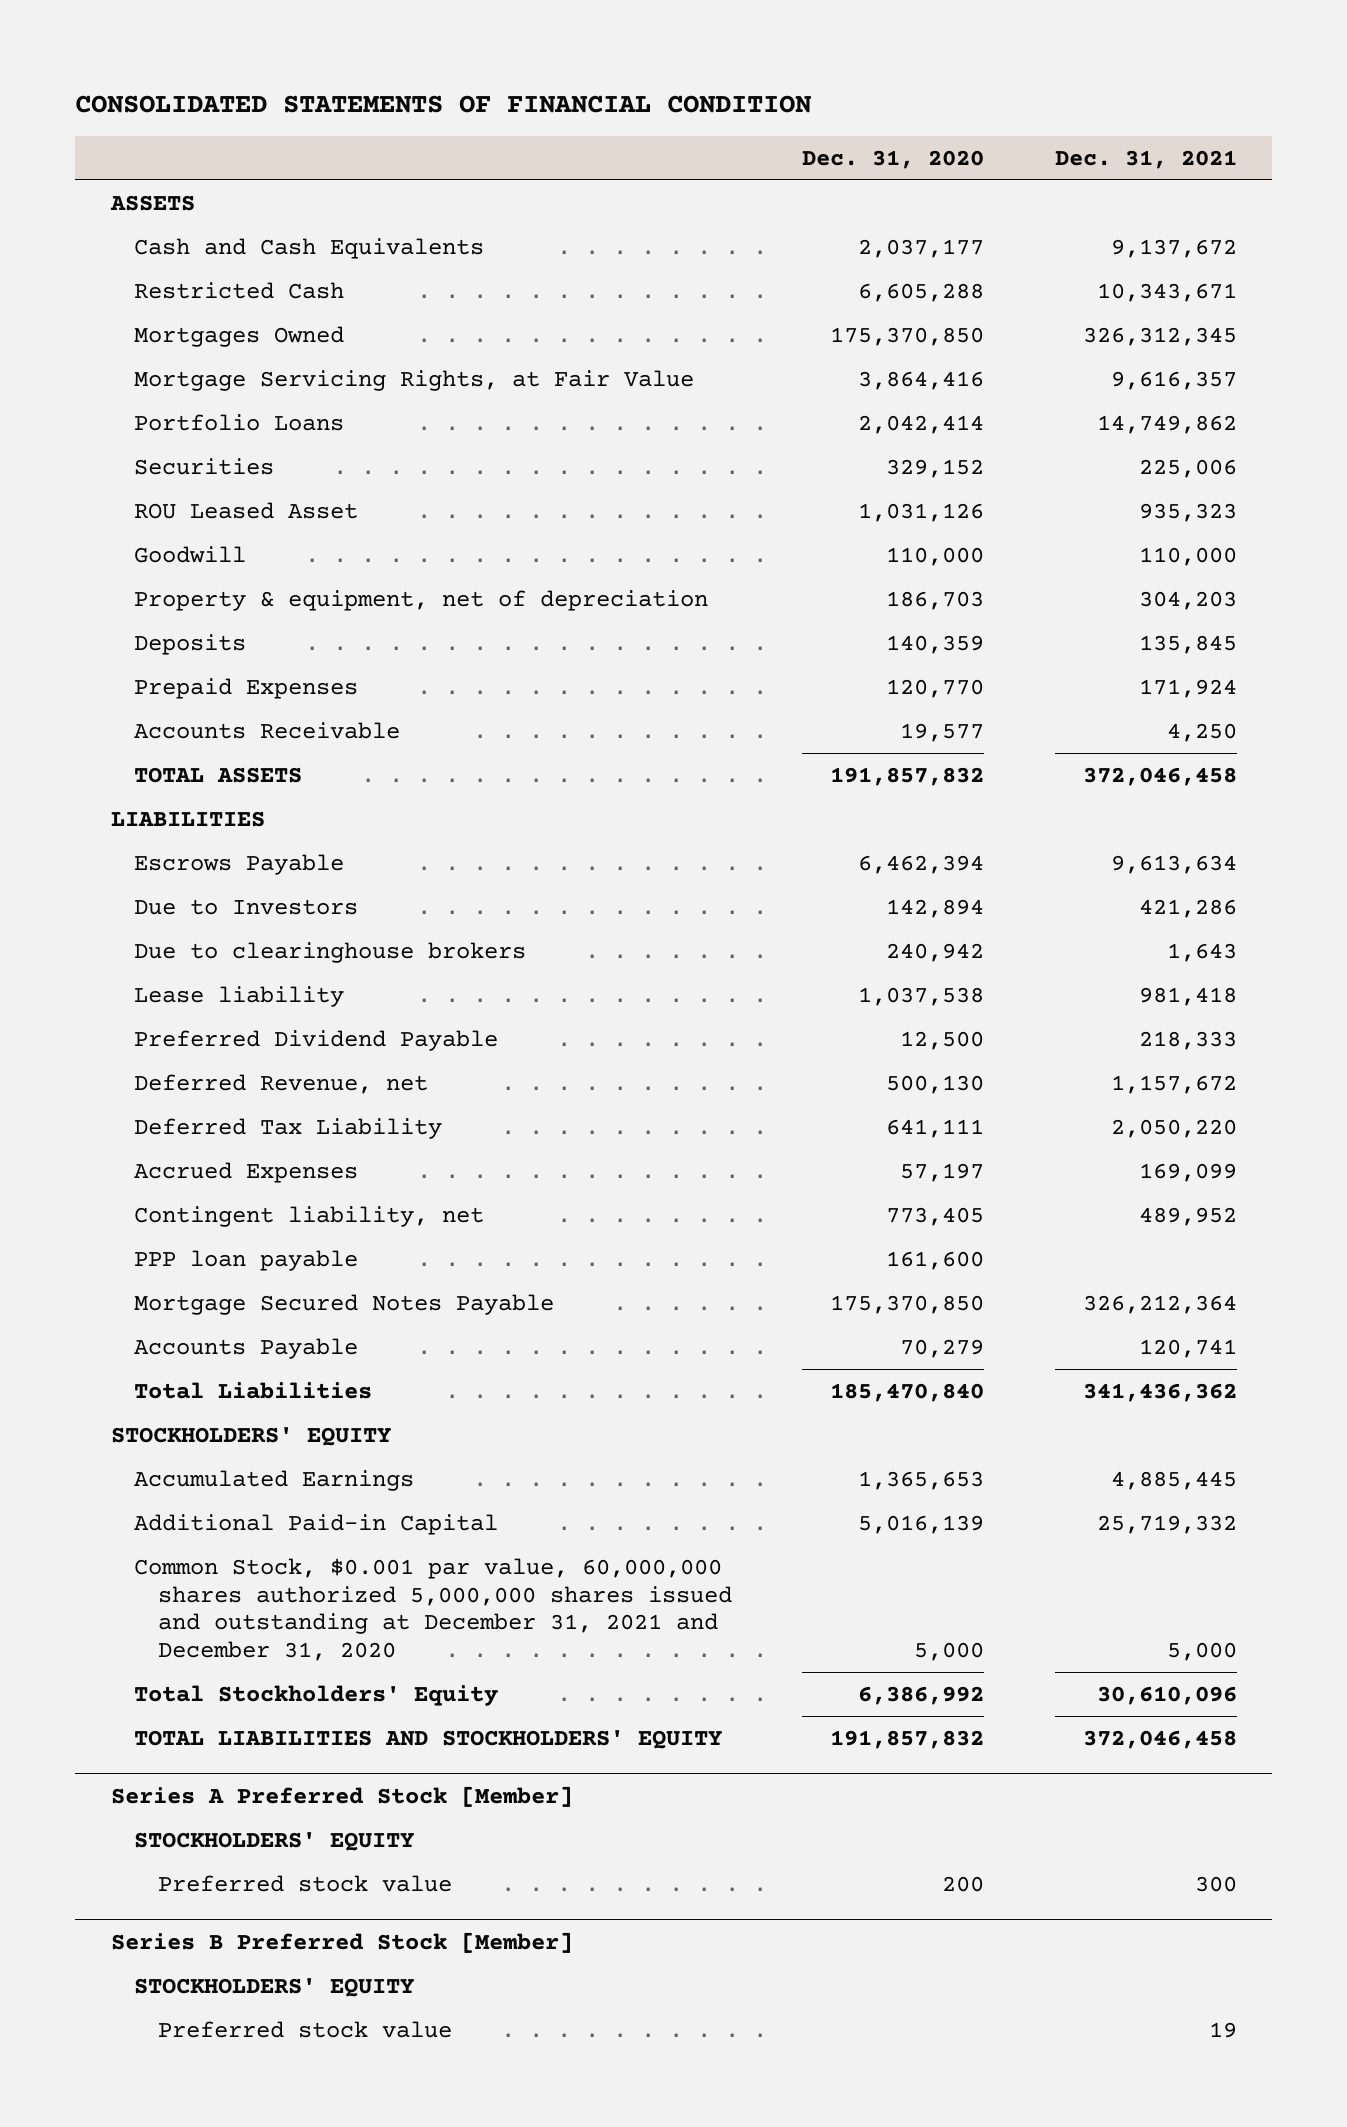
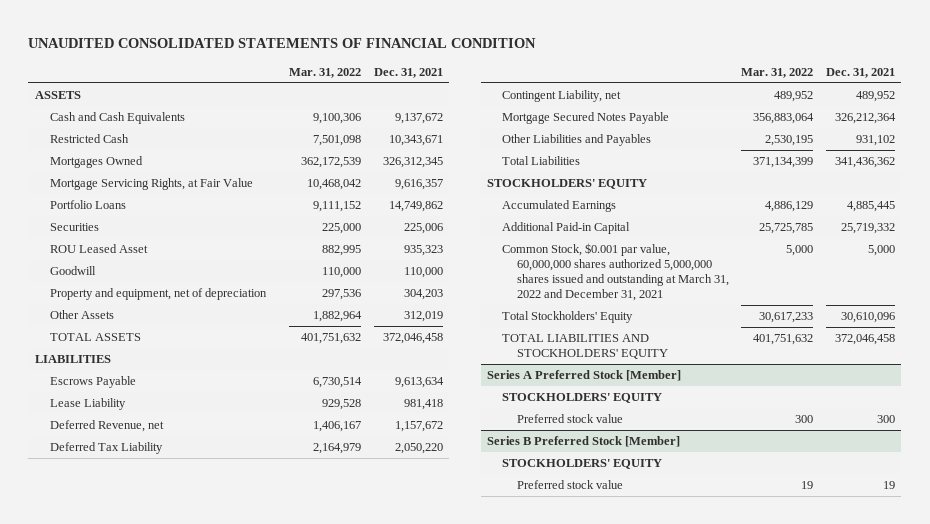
[75,95,813,114] CONSOLIDATED STATEMENTS OF FINANCIAL CONDITION -> [28,38,537,49] UNAUDITED CONSOLIDATED STATEMENTS OF FINANCIAL CONDITION
[802,149,985,169] Dec. 31, 2020 -> none
none -> [289,67,362,78] Mar. 31, 2022
[134,633,247,655] Deposits -> none
[134,677,359,699] Prepaid Expenses -> none
[134,721,401,739] Accounts Receivable -> none
[134,589,709,611] Property & equipment, net of depreciation -> [49,288,267,301] Property and equipment, net of depreciation
none -> [49,310,114,320] Other Assets
[134,898,359,915] Due to Investors -> none
[134,941,527,963] Due to clearinghouse brokers -> none
[134,1029,499,1051] Preferred Dividend Payable -> none
[134,985,345,1007] Lease liability -> [49,398,126,411] Lease Liability
[134,1161,359,1183] Accrued Expenses -> none
[134,1249,359,1271] PPP loan payable -> none
[134,1205,485,1227] Contingent liability, net -> [501,90,621,103] Contingent Liability, net
[134,1337,359,1359] Accounts Payable -> none
none -> [501,134,651,147] Other Liabilities and Payables
[134,1557,732,1662] Common Stock, $0.001 par value, 60,000,000 shares authorized 5,000,000 shares issued and outstanding at December 31, 2021 and December 31, 2020 -> [501,243,729,302] Common Stock, $0.001 par value, 60,000,000 shares authorized 5,000,000 shares issued and outstanding at March 31, 2022 and December 31, 2021

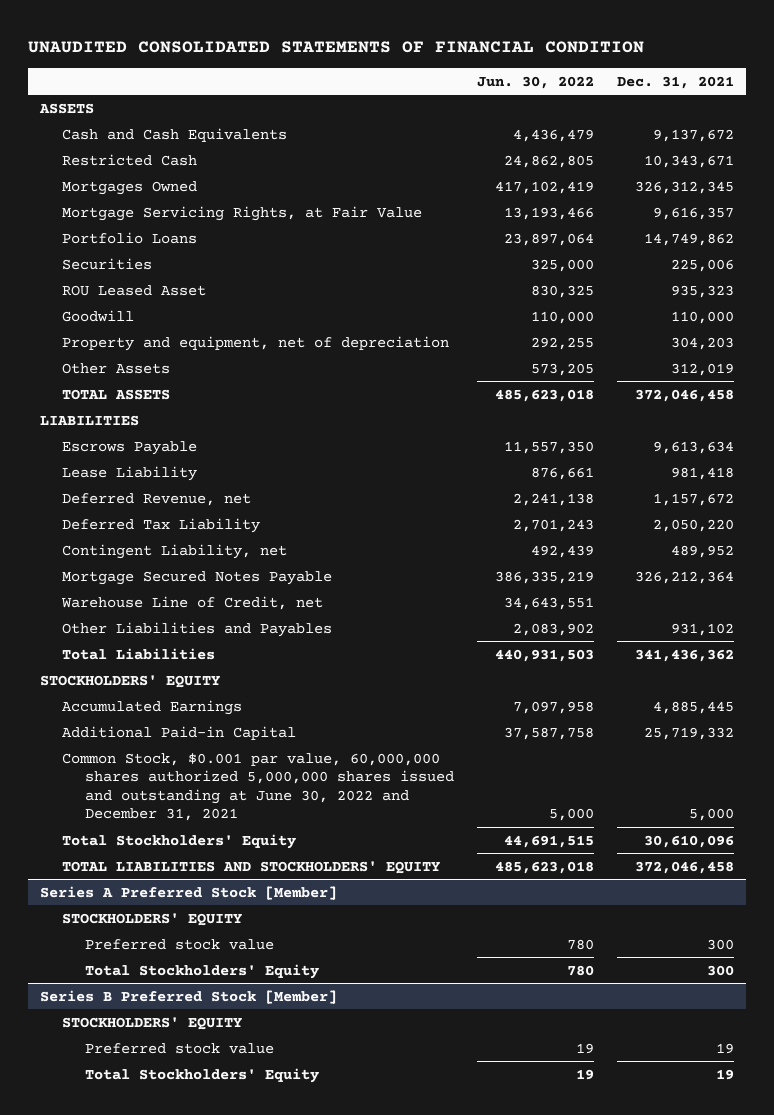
[289,67,362,78] Mar. 31, 2022 -> none
none -> [477,75,595,89] Jun. 30, 2022
none -> [61,595,324,610] Warehouse Line of Credit, net
[501,243,729,302] Common Stock, $0.001 par value, 60,000,000 shares authorized 5,000,000 shares issued and outstanding at March 31, 2022 and December 31, 2021 -> [62,752,454,822] Common Stock, $0.001 par value, 60,000,000 shares authorized 5,000,000 shares issued and outstanding at June 30, 2022 and December 31, 2021
none -> [84,963,319,979] Total Stockholders' Equity
none -> [84,1067,319,1083] Total Stockholders' Equity

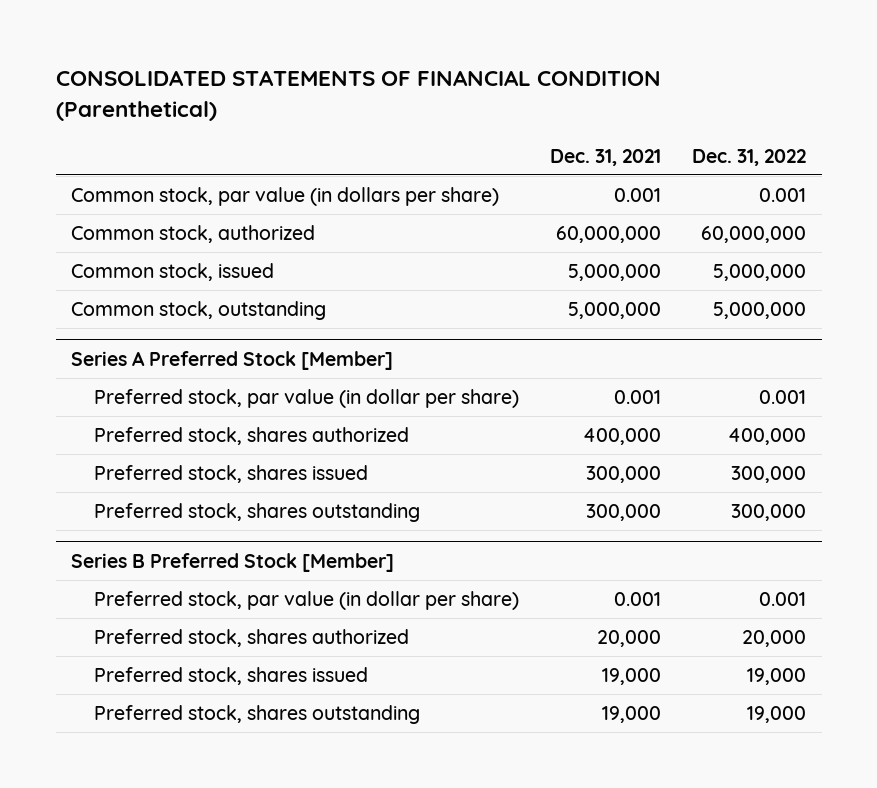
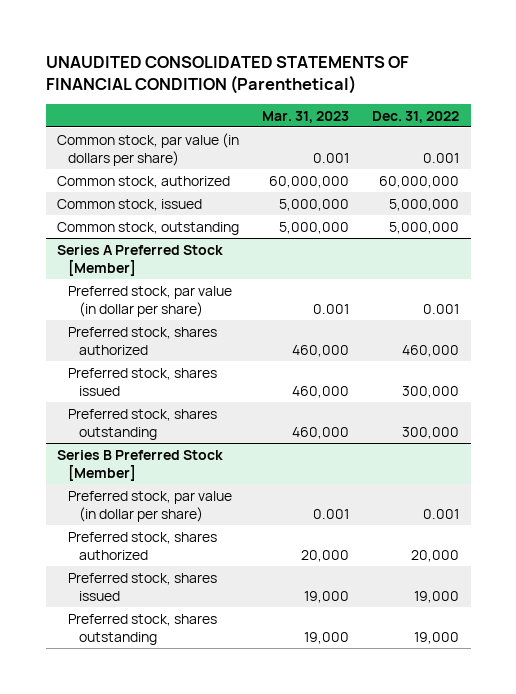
[55,70,661,121] CONSOLIDATED STATEMENTS OF FINANCIAL CONDITION (Parenthetical) -> [45,55,409,94] UNAUDITED CONSOLIDATED STATEMENTS OF FINANCIAL CONDITION (Parenthetical)
[549,148,661,166] Dec. 31, 2021 -> none
none -> [262,110,350,123] Mar. 31, 2023
[727,428,806,446] 400,000 -> [402,344,460,357] 460,000

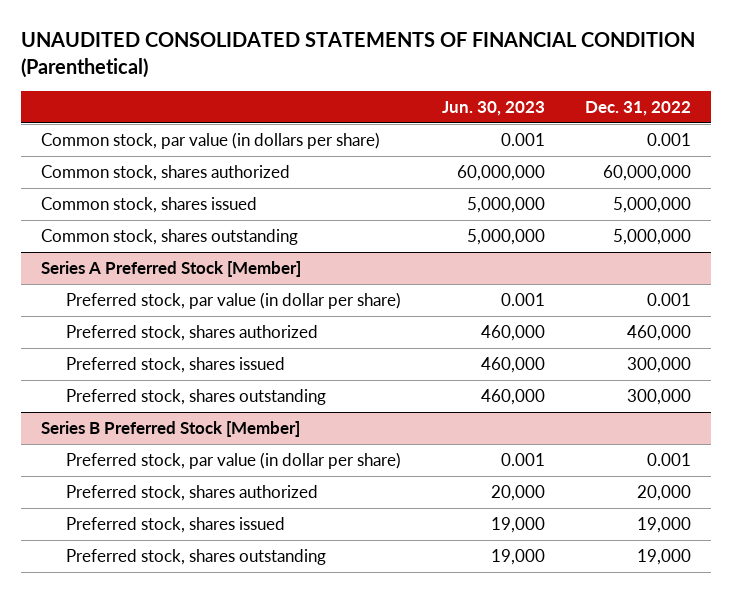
[262,110,350,123] Mar. 31, 2023 -> none
none -> [441,100,545,116] Jun. 30, 2023
[57,175,231,188] Common stock, authorized -> [40,165,290,182] Common stock, shares authorized
[57,198,203,211] Common stock, issued -> [40,197,257,214] Common stock, shares issued
[57,221,240,235] Common stock, outstanding -> [40,229,298,246] Common stock, shares outstanding

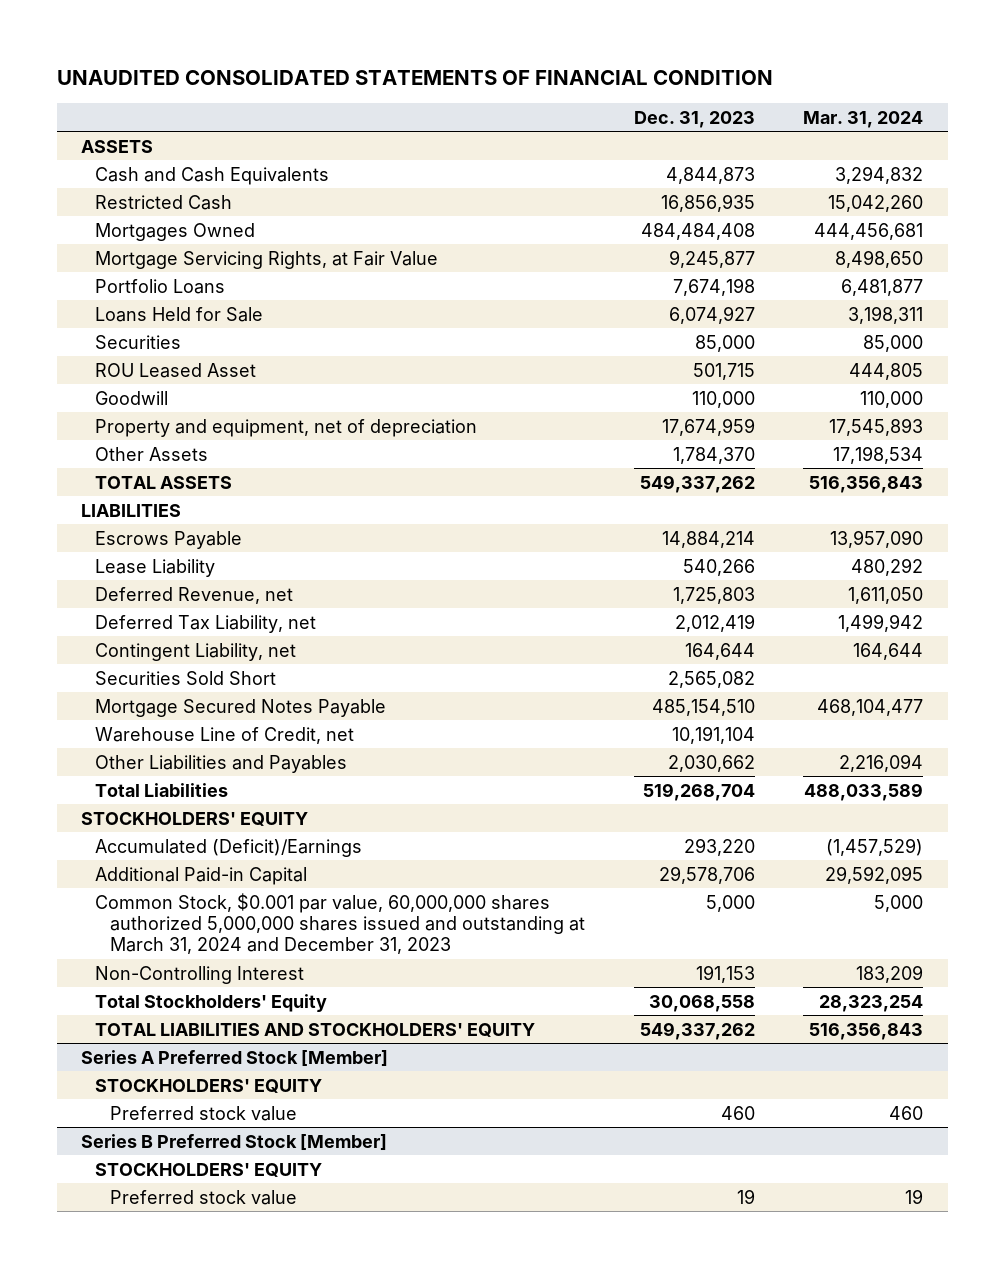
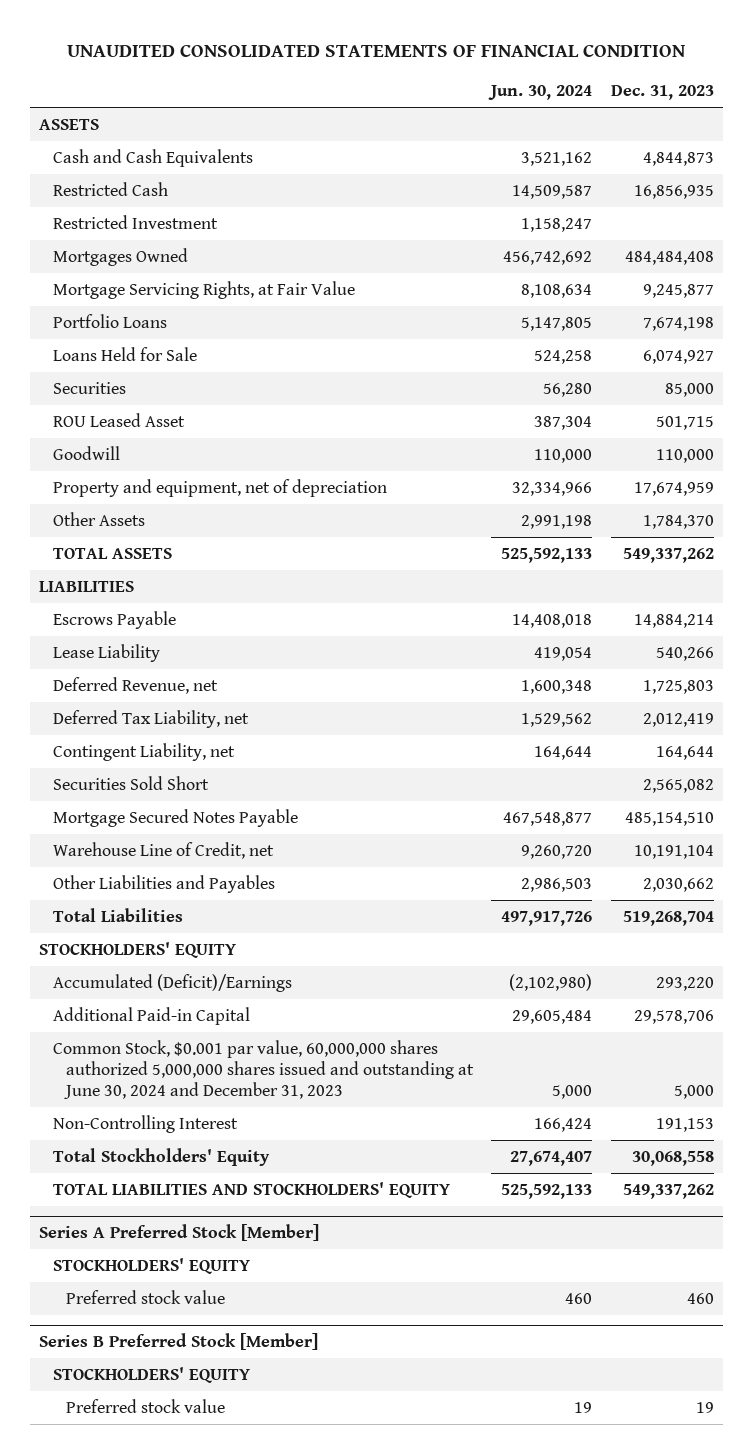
[803,110,924,128] Mar. 31, 2024 -> none
none -> [488,85,593,101] Jun. 30, 2024
none -> [52,214,218,229] Restricted Investment
[95,892,585,955] Common Stock, $0.001 par value, 60,000,000 shares authorized 5,000,000 shares issued and outstanding at March 31, 2024 and December 31, 2023 -> [52,1039,475,1100] Common Stock, $0.001 par value, 60,000,000 shares authorized 5,000,000 shares issued and outstanding at June 30, 2024 and December 31, 2023

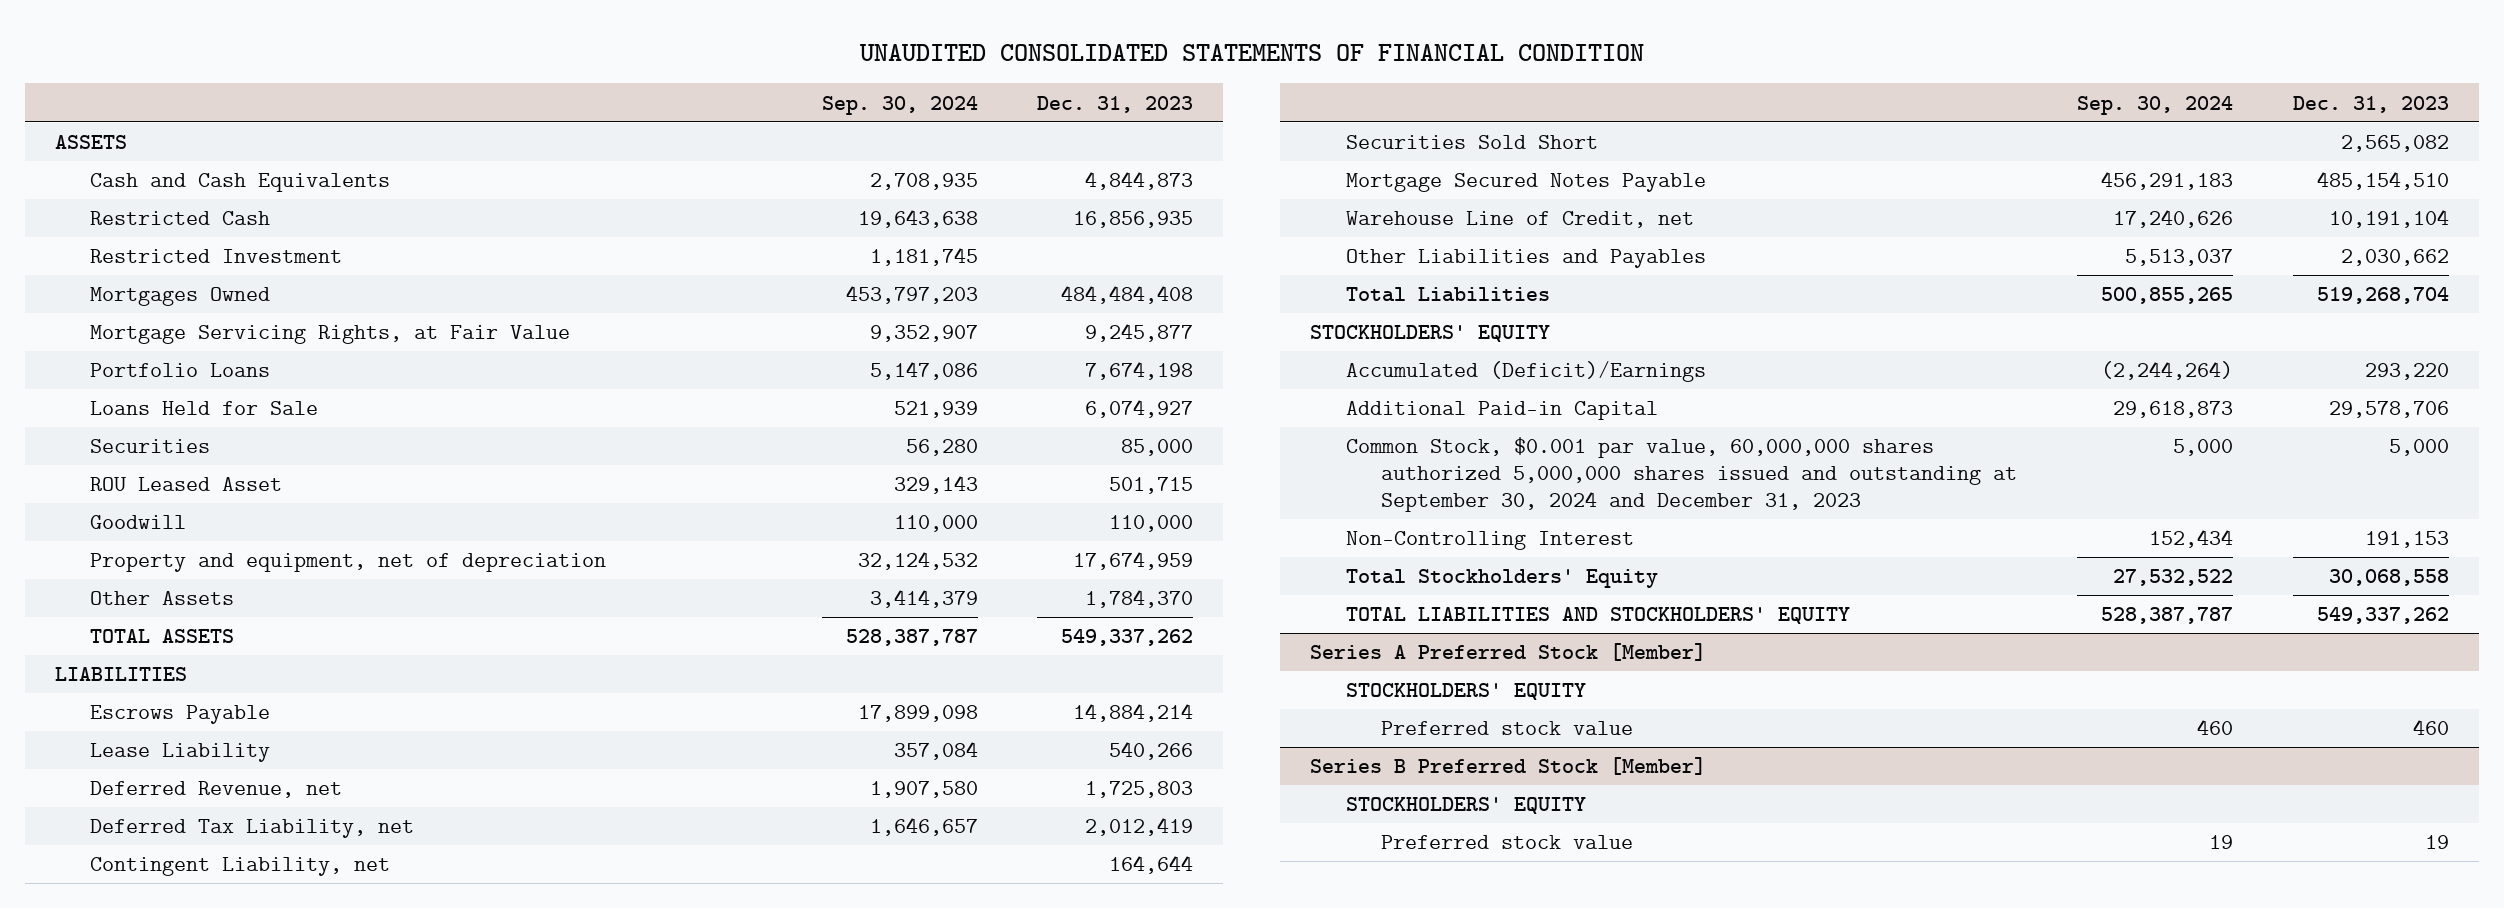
[488,85,593,101] Jun. 30, 2024 -> none
none -> [821,95,978,115] Sep. 30, 2024
[52,1039,475,1100] Common Stock, $0.001 par value, 60,000,000 shares authorized 5,000,000 shares issued and outstanding at June 30, 2024 and December 31, 2023 -> [1345,437,2018,513] Common Stock, $0.001 par value, 60,000,000 shares authorized 5,000,000 shares issued and outstanding at September 30, 2024 and December 31, 2023

